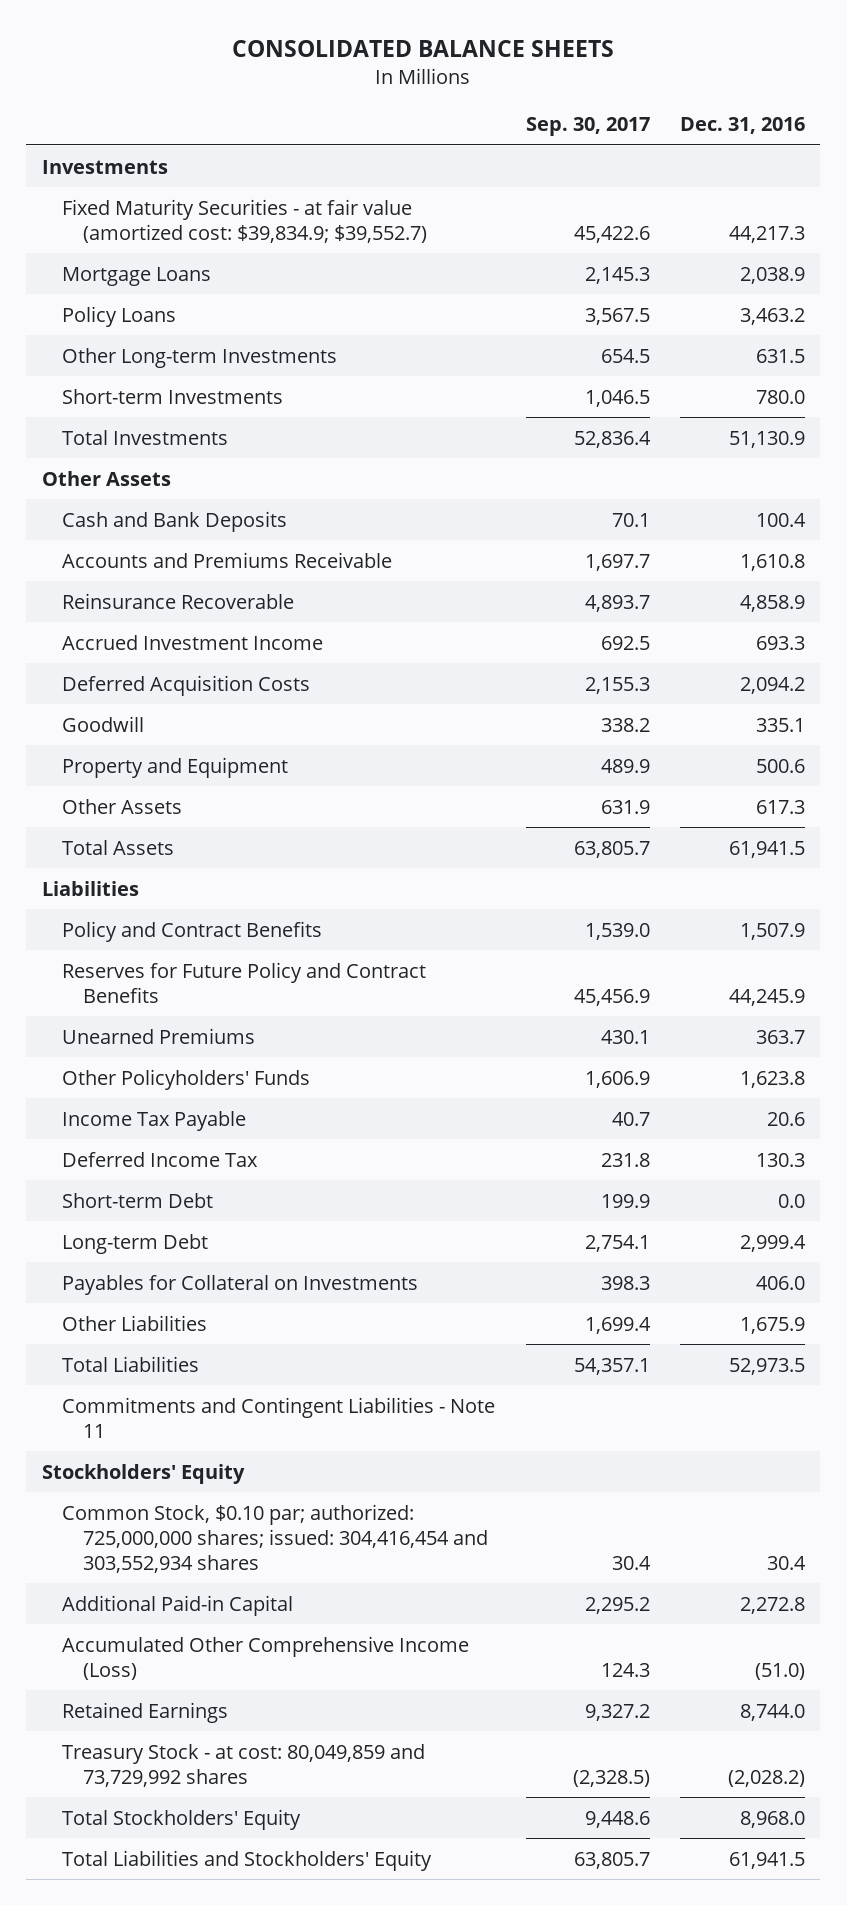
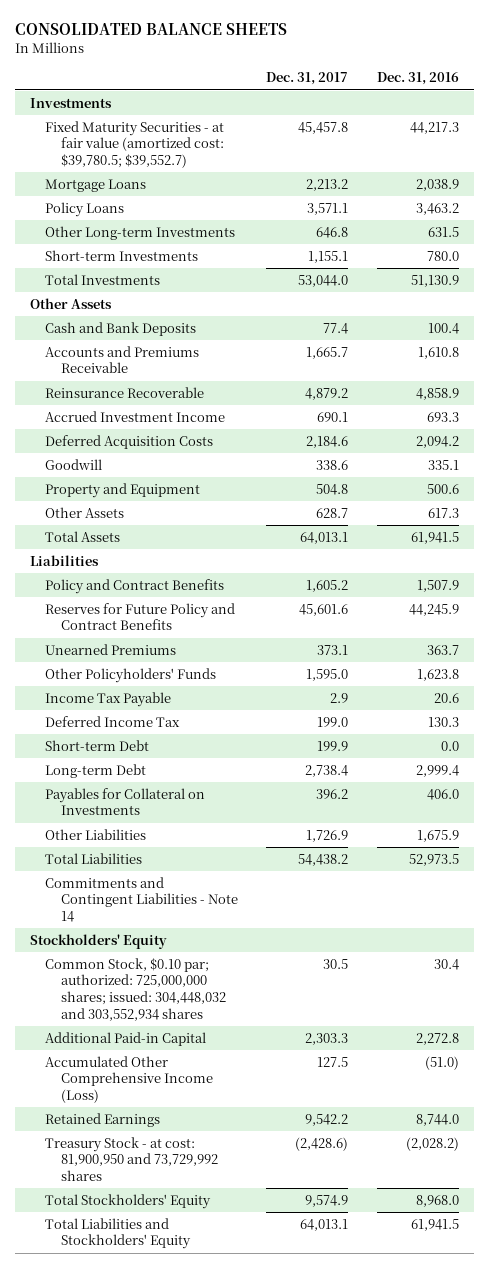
[525,117,650,137] Sep. 30, 2017 -> none
none -> [266,72,349,86] Dec. 31, 2017
[62,198,427,243] Fixed Maturity Securities - at fair value (amortized cost: $39,834.9; $39,552.7) -> [45,120,225,169] Fixed Maturity Securities - at fair value (amortized cost: $39,780.5; $39,552.7)
[62,1396,496,1438] Commitments and Contingent Liabilities - Note 11 -> [45,876,238,923] Commitments and Contingent Liabilities - Note 14
[62,1503,488,1573] Common Stock, $0.10 par; authorized: 725,000,000 shares; issued: 304,416,454 and 303,552,934 shares -> [45,957,226,1021] Common Stock, $0.10 par; authorized: 725,000,000 shares; issued: 304,448,032 and 303,552,934 shares
[62,1743,426,1787] Treasury Stock - at cost: 80,049,859 and 73,729,992 shares -> [45,1136,218,1182] Treasury Stock - at cost: 81,900,950 and 73,729,992 shares

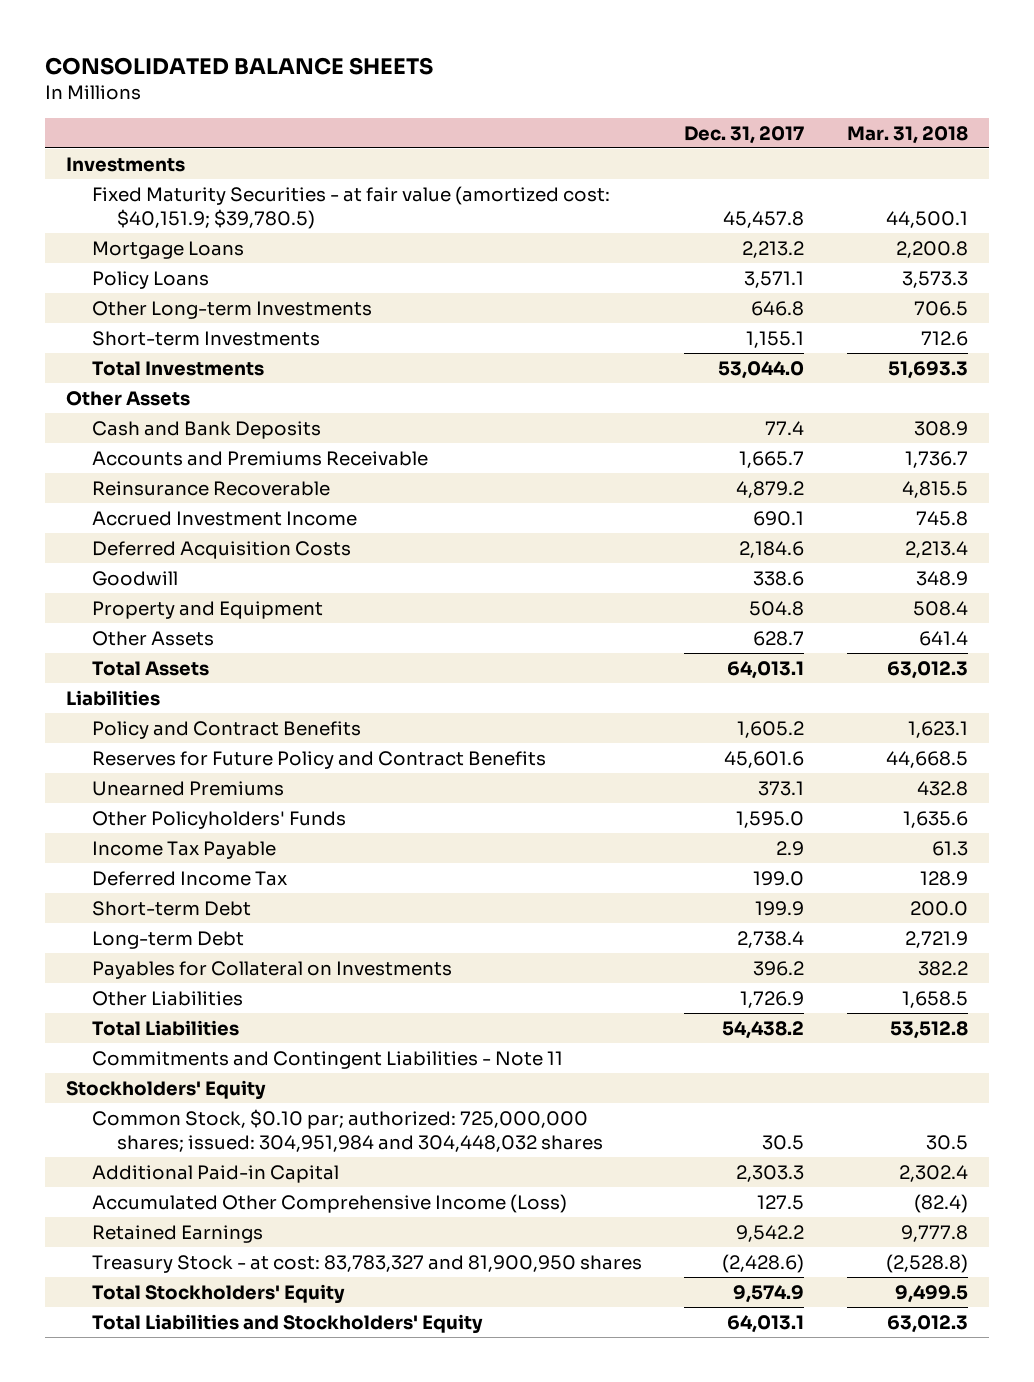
[377,72,460,86] Dec. 31, 2016 -> none
none -> [846,125,968,144] Mar. 31, 2018
[45,120,225,169] Fixed Maturity Securities - at fair value (amortized cost: $39,780.5; $39,552.7) -> [91,185,610,229] Fixed Maturity Securities - at fair value (amortized cost: $40,151.9; $39,780.5)
[45,876,238,923] Commitments and Contingent Liabilities - Note 14 -> [91,1050,563,1069] Commitments and Contingent Liabilities - Note 11
[45,957,226,1021] Common Stock, $0.10 par; authorized: 725,000,000 shares; issued: 304,448,032 and 303,552,934 shares -> [91,1108,604,1152] Common Stock, $0.10 par; authorized: 725,000,000 shares; issued: 304,951,984 and 304,448,032 shares
[45,1136,218,1182] Treasury Stock - at cost: 81,900,950 and 73,729,992 shares -> [91,1254,642,1273] Treasury Stock - at cost: 83,783,327 and 81,900,950 shares

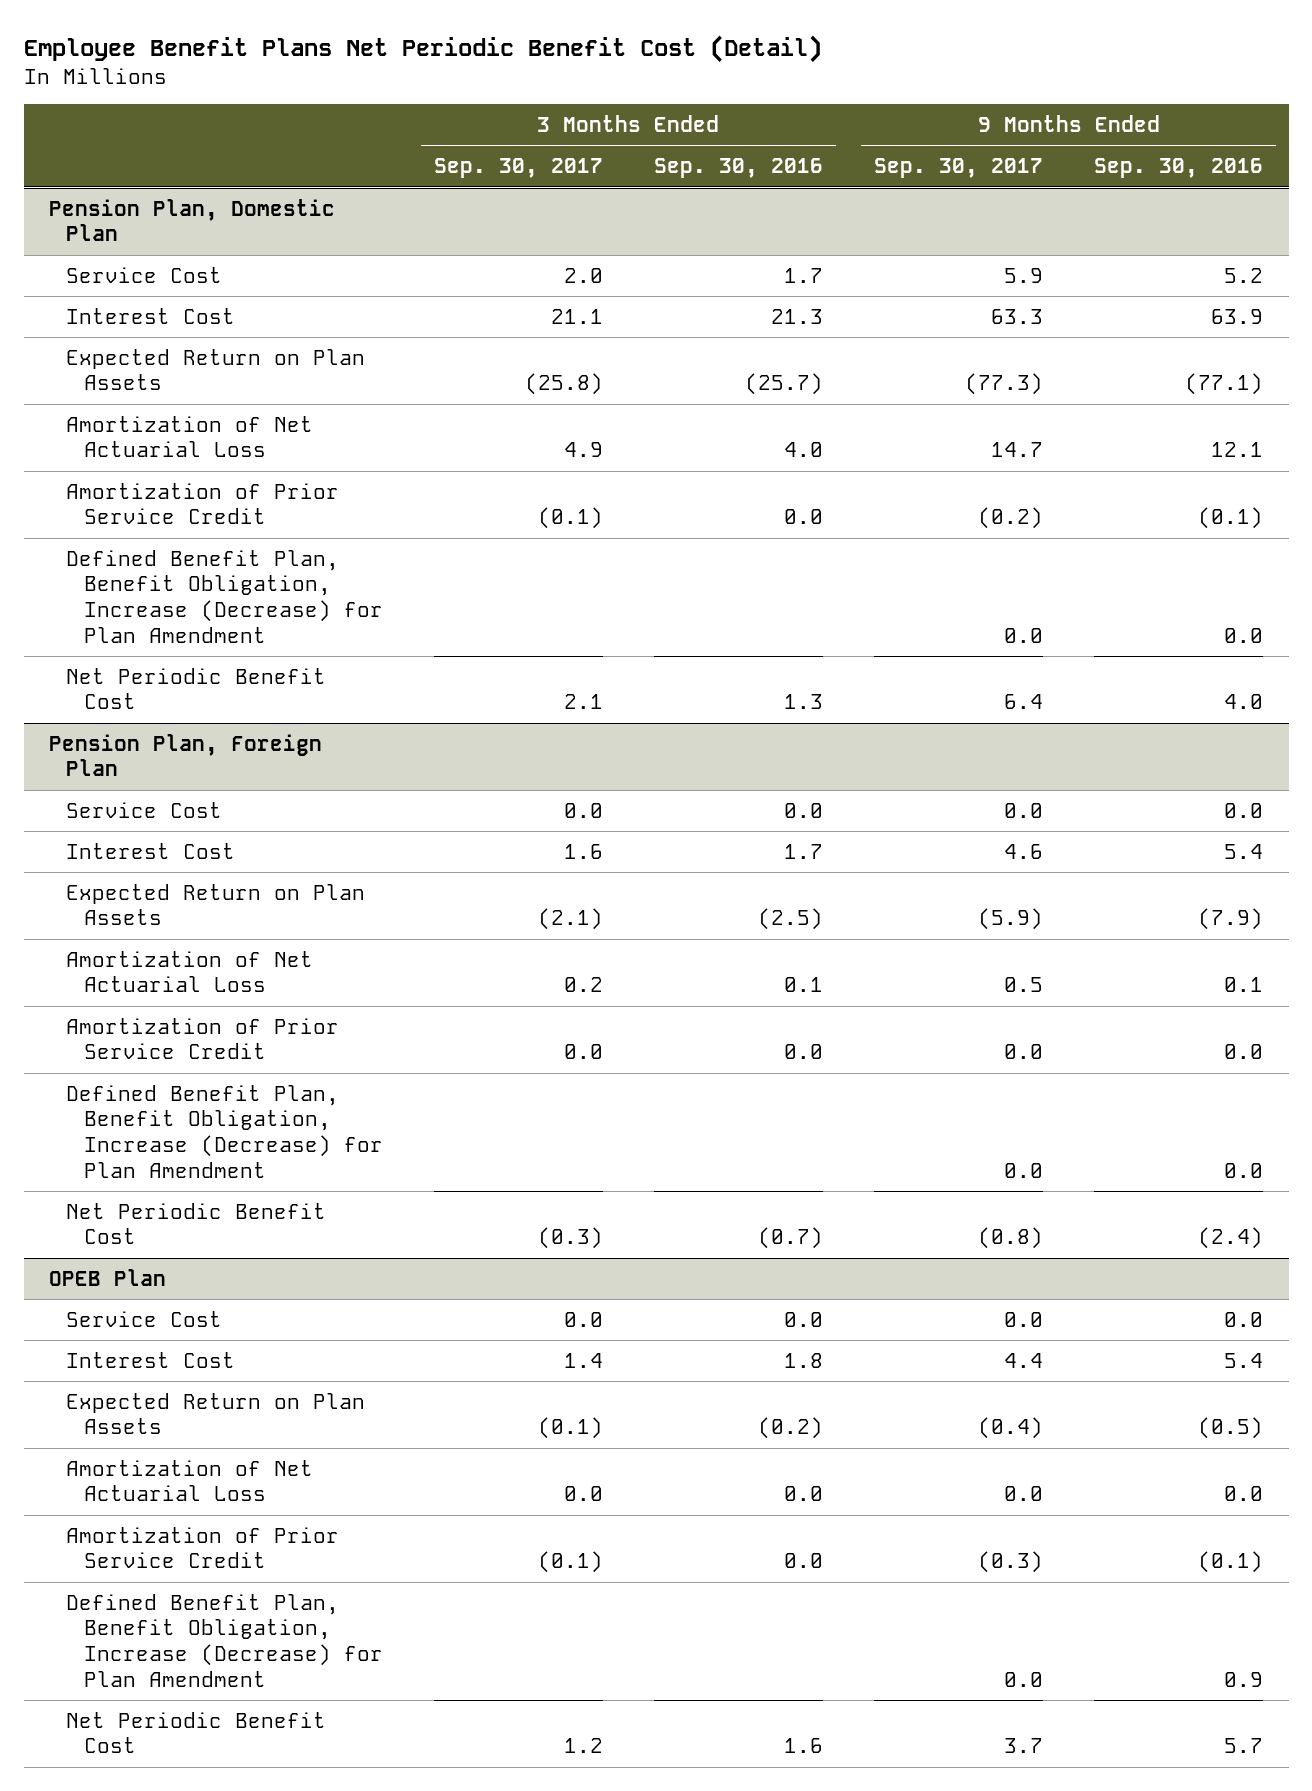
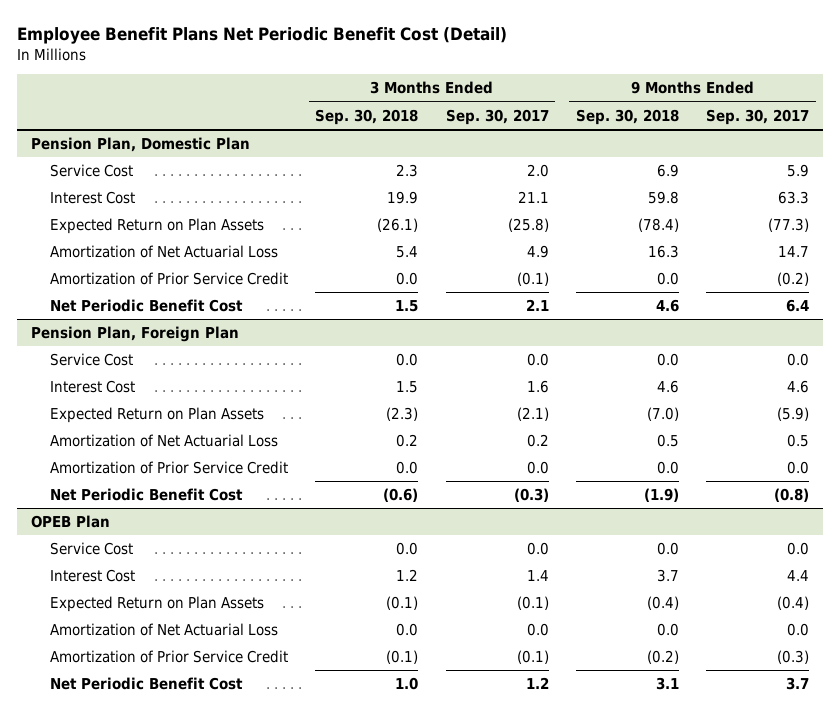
[653,158,823,179] Sep. 30, 2016 -> none
[1094,158,1264,179] Sep. 30, 2016 -> none
none -> [315,108,419,125] Sep. 30, 2018
none -> [575,108,679,125] Sep. 30, 2018
[66,549,383,643] Defined Benefit Plan, Benefit Obligation, Increase (Decrease) for Plan Amendment -> none
[66,1084,383,1178] Defined Benefit Plan, Benefit Obligation, Increase (Decrease) for Plan Amendment -> none
[66,1593,383,1687] Defined Benefit Plan, Benefit Obligation, Increase (Decrease) for Plan Amendment -> none

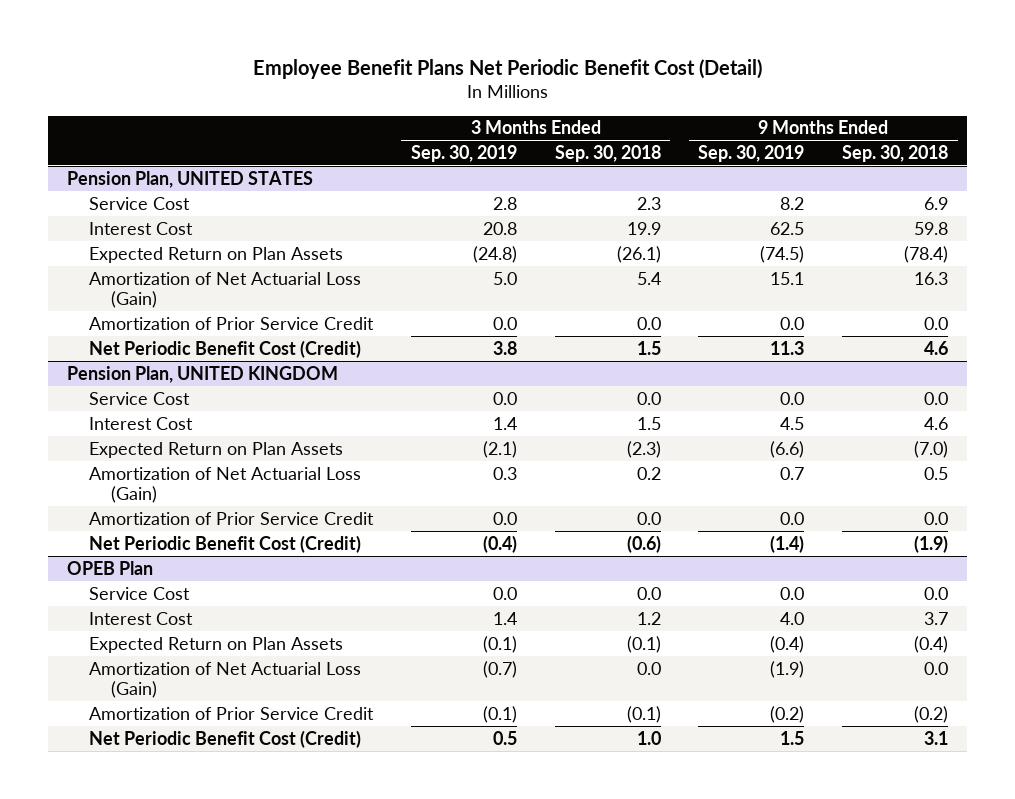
[445,108,549,125] Sep. 30, 2017 -> none
[706,108,810,125] Sep. 30, 2017 -> none
none -> [410,144,517,162] Sep. 30, 2019
none -> [698,144,805,162] Sep. 30, 2019
[30,137,250,153] Pension Plan, Domestic Plan -> none
none -> [66,170,313,188] Pension Plan, UNITED STATES
[50,245,279,259] Amortization of Net Actuarial Loss -> [88,271,361,308] Amortization of Net Actuarial Loss (Gain)
[30,326,239,343] Pension Plan, Foreign Plan -> none
[50,299,244,313] Net Periodic Benefit Cost -> [88,339,361,358] Net Periodic Benefit Cost (Credit)
none -> [66,365,338,383] Pension Plan, UNITED KINGDOM
[50,434,279,448] Amortization of Net Actuarial Loss -> [88,466,361,503] Amortization of Net Actuarial Loss (Gain)
[50,488,244,502] Net Periodic Benefit Cost -> [88,534,361,553] Net Periodic Benefit Cost (Credit)
[50,623,279,637] Amortization of Net Actuarial Loss -> [88,661,361,698] Amortization of Net Actuarial Loss (Gain)
[50,677,244,691] Net Periodic Benefit Cost -> [88,729,361,748] Net Periodic Benefit Cost (Credit)

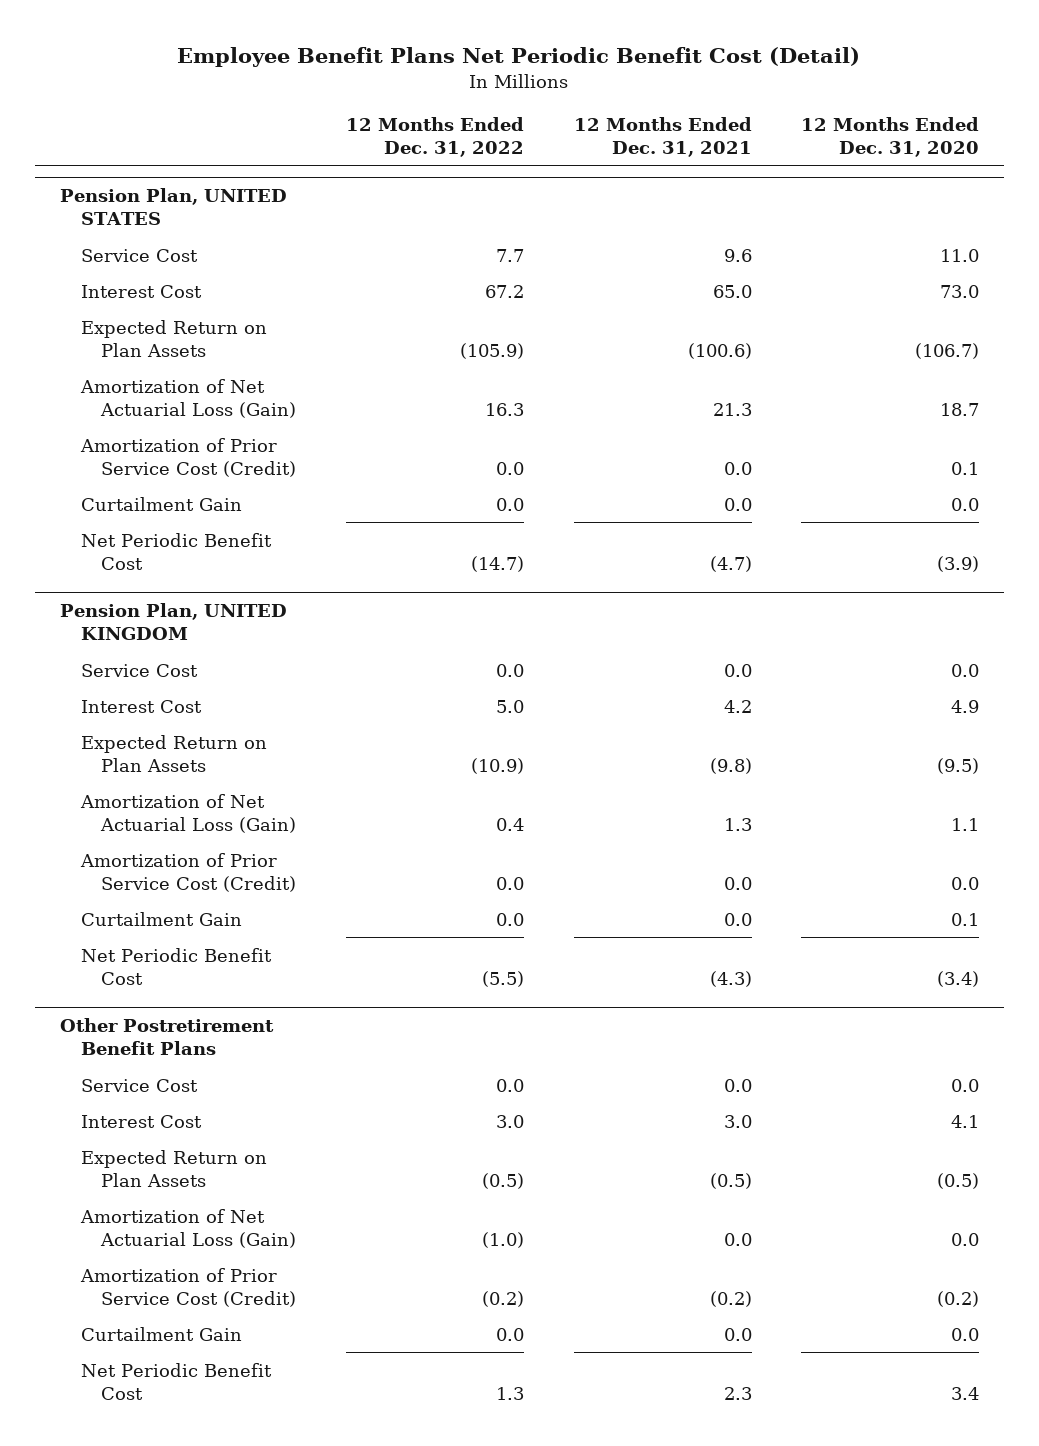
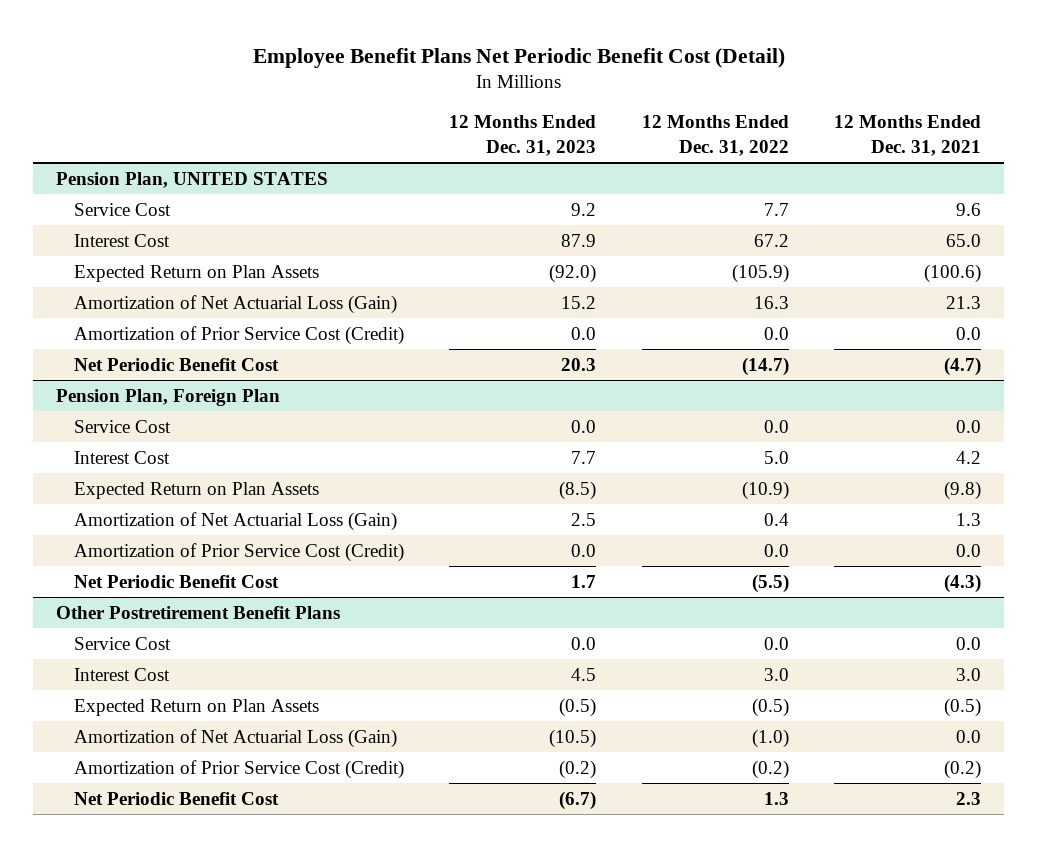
[801,116,980,157] 12 Months Ended Dec. 31, 2020 -> none
none -> [449,115,597,156] 12 Months Ended Dec. 31, 2023
[80,496,242,511] Curtailment Gain -> none
[59,603,287,641] Pension Plan, UNITED KINGDOM -> none
none -> [56,388,281,406] Pension Plan, Foreign Plan
[80,911,242,926] Curtailment Gain -> none
[80,1326,242,1341] Curtailment Gain -> none

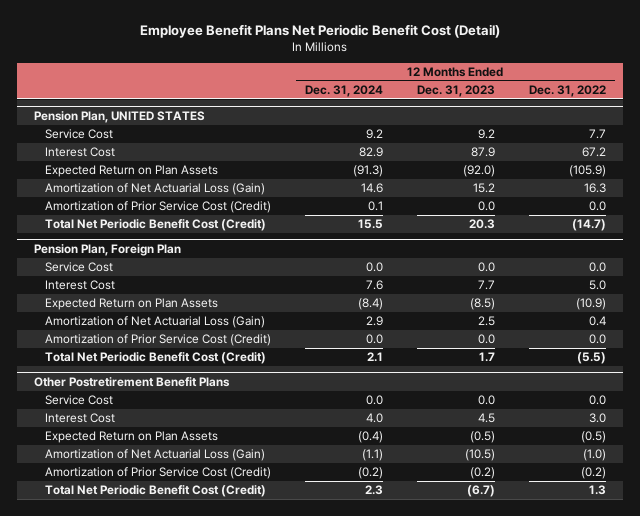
[834,115,982,156] 12 Months Ended Dec. 31, 2021 -> none
none -> [304,84,383,97] Dec. 31, 2024
[73,357,279,371] Net Periodic Benefit Cost -> [44,219,266,232] Total Net Periodic Benefit Cost (Credit)
[73,574,279,588] Net Periodic Benefit Cost -> [44,352,266,365] Total Net Periodic Benefit Cost (Credit)
[73,791,279,805] Net Periodic Benefit Cost -> [44,485,266,498] Total Net Periodic Benefit Cost (Credit)

